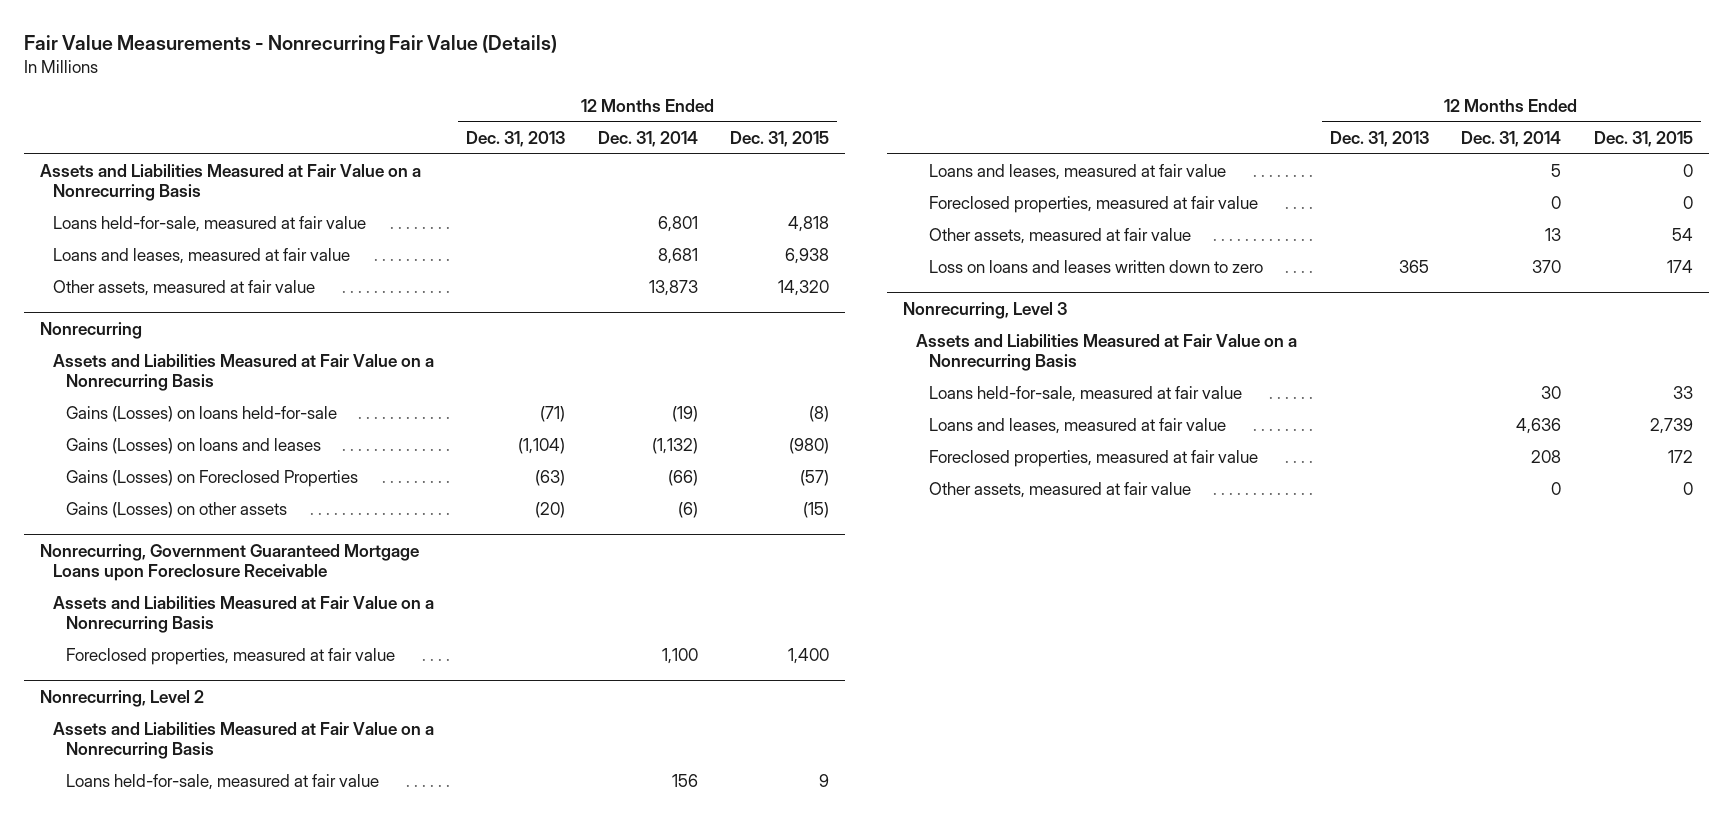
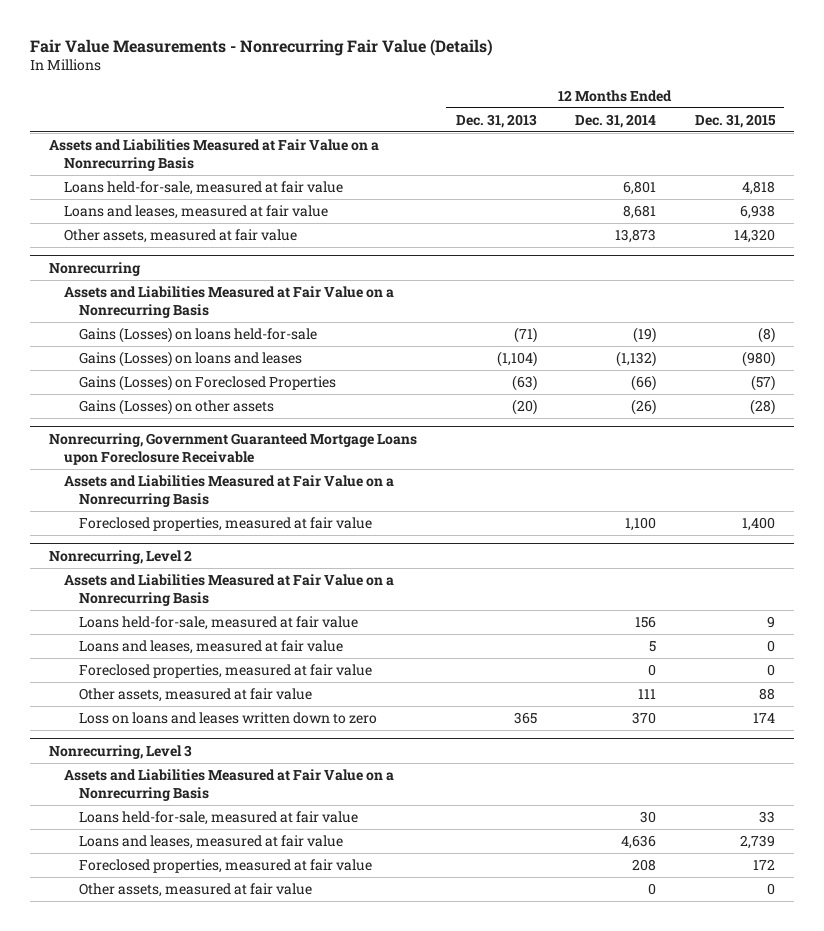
[677,502,698,519] (6) -> [631,398,657,415] (26)
[802,502,829,519] (15) -> [749,398,775,415] (28)
[1545,228,1562,242] 13 -> [638,688,657,699] 111
[1671,228,1693,242] 54 -> [758,687,775,700] 88

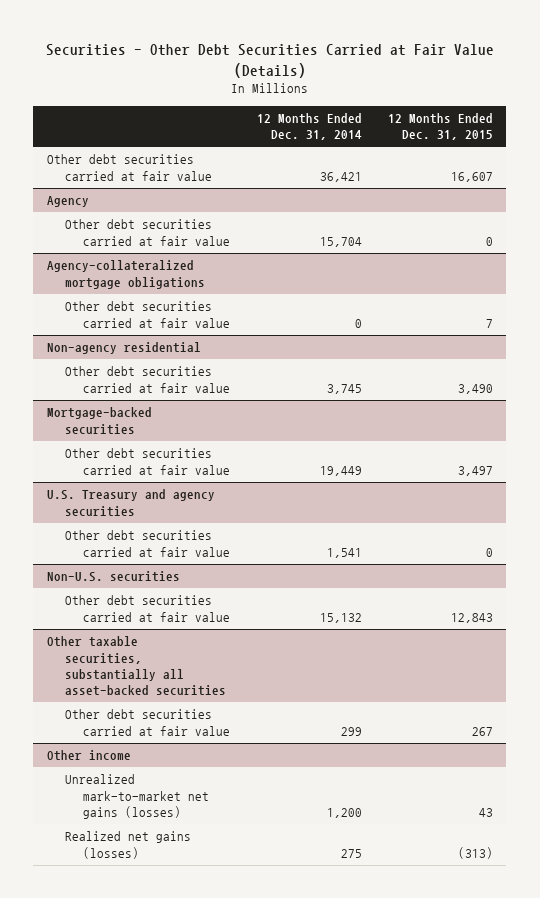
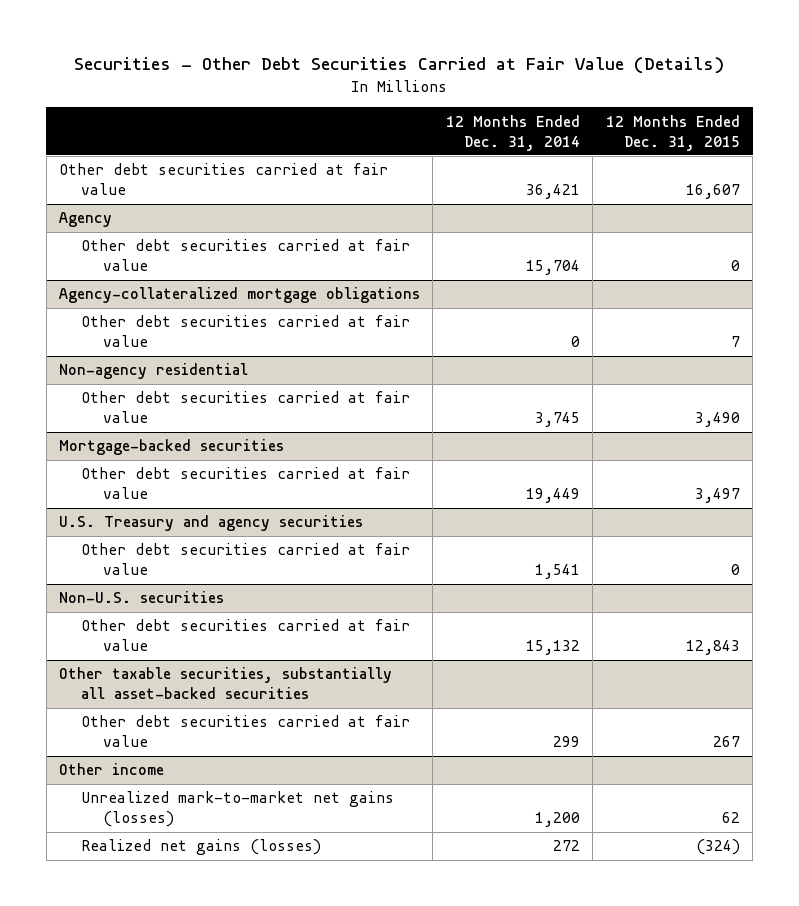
[479,808,494,818] 43 -> [721,812,740,824] 62
[340,848,362,858] 275 -> [552,840,580,852] 272
[458,846,494,859] (313) -> [695,839,740,856] (324)

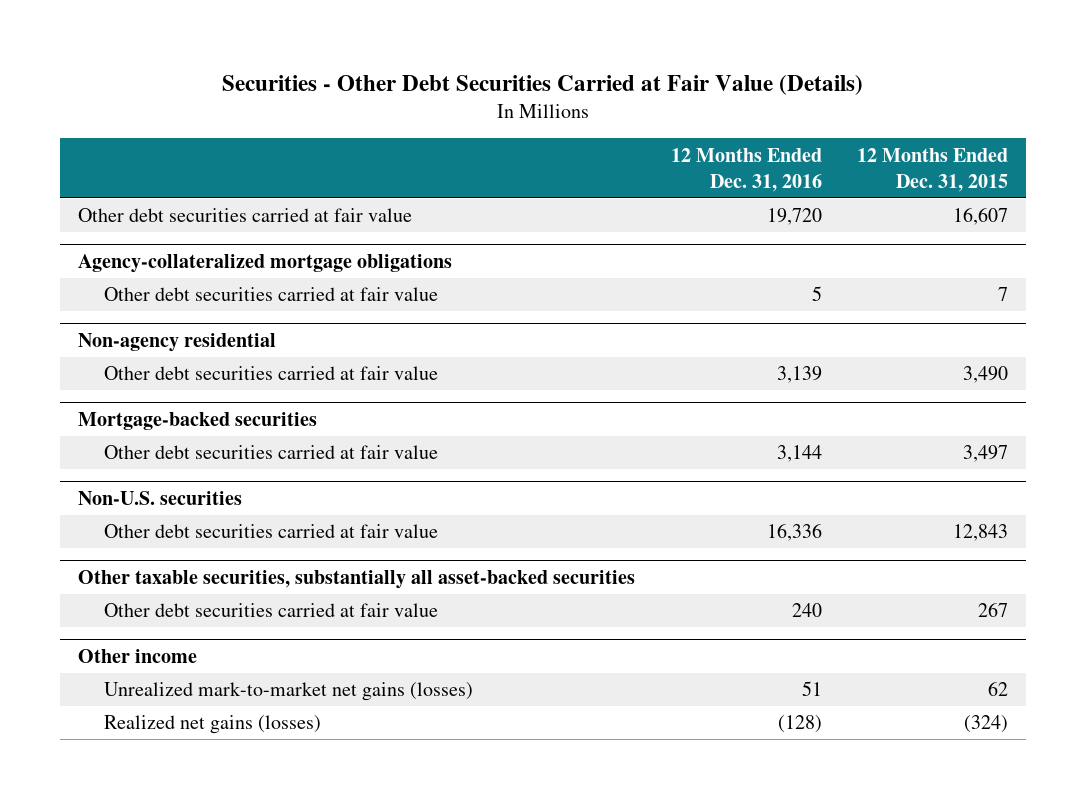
[445,114,580,151] 12 Months Ended Dec. 31, 2014 -> none
none -> [670,147,822,192] 12 Months Ended Dec. 31, 2016
[58,212,112,228] Agency -> none
[81,239,411,272] Other debt securities carried at fair value -> none
[58,515,363,532] U.S. Treasury and agency securities -> none
[81,543,411,576] Other debt securities carried at fair value -> none

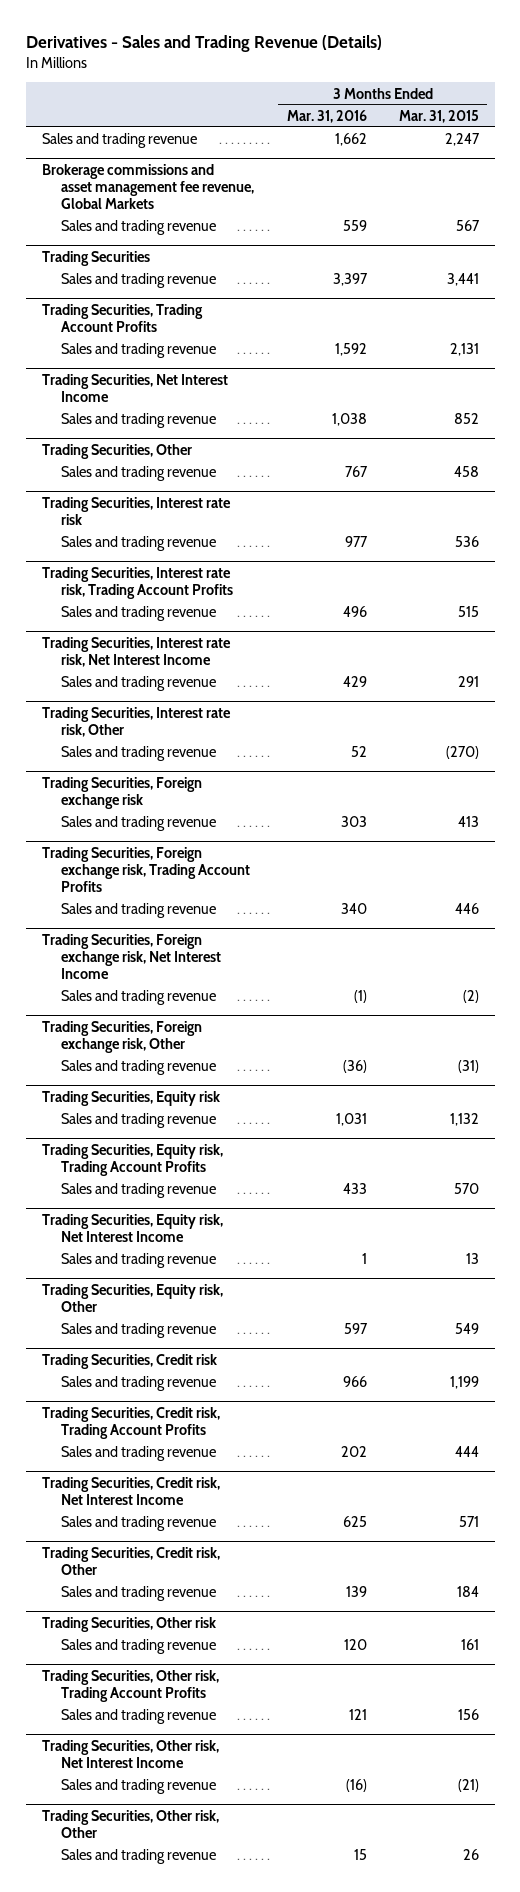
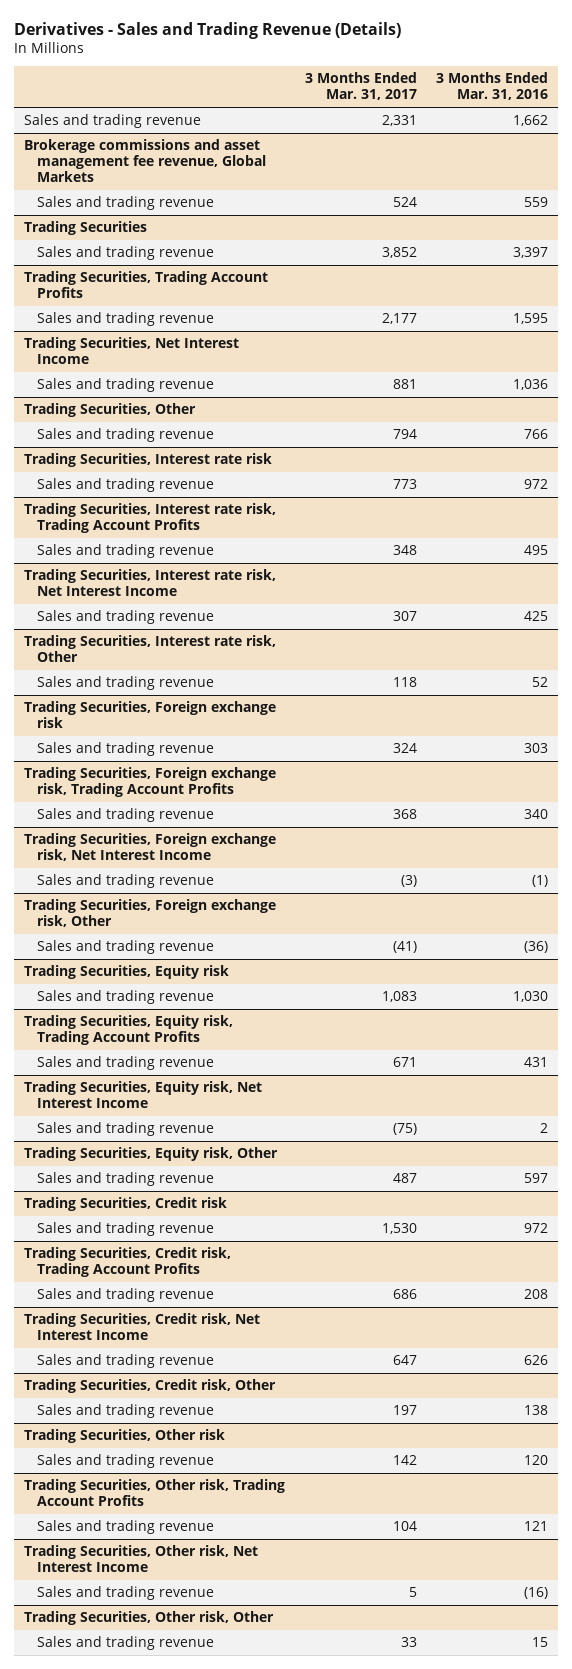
[398,109,479,123] Mar. 31, 2015 -> none
none -> [304,72,417,101] 3 Months Ended Mar. 31, 2017
[334,343,367,357] 1,592 -> [513,313,549,325] 1,595
[331,413,367,427] 1,038 -> [513,379,549,391] 1,036
[344,466,368,478] 767 -> [524,429,549,440] 766
[344,536,368,548] 977 -> [524,479,549,490] 972
[342,606,367,618] 496 -> [524,545,549,556] 495
[342,676,367,688] 429 -> [524,611,549,622] 425
[335,1113,367,1127] 1,031 -> [513,991,549,1003] 1,030
[342,1183,367,1195] 433 -> [524,1057,549,1068] 431
[361,1253,367,1265] 1 -> [540,1123,549,1134] 2
[342,1376,367,1388] 966 -> [524,1223,549,1234] 972
[340,1446,367,1458] 202 -> [524,1289,549,1300] 208
[342,1516,367,1528] 625 -> [524,1355,549,1366] 626
[345,1586,367,1598] 139 -> [524,1405,549,1416] 138

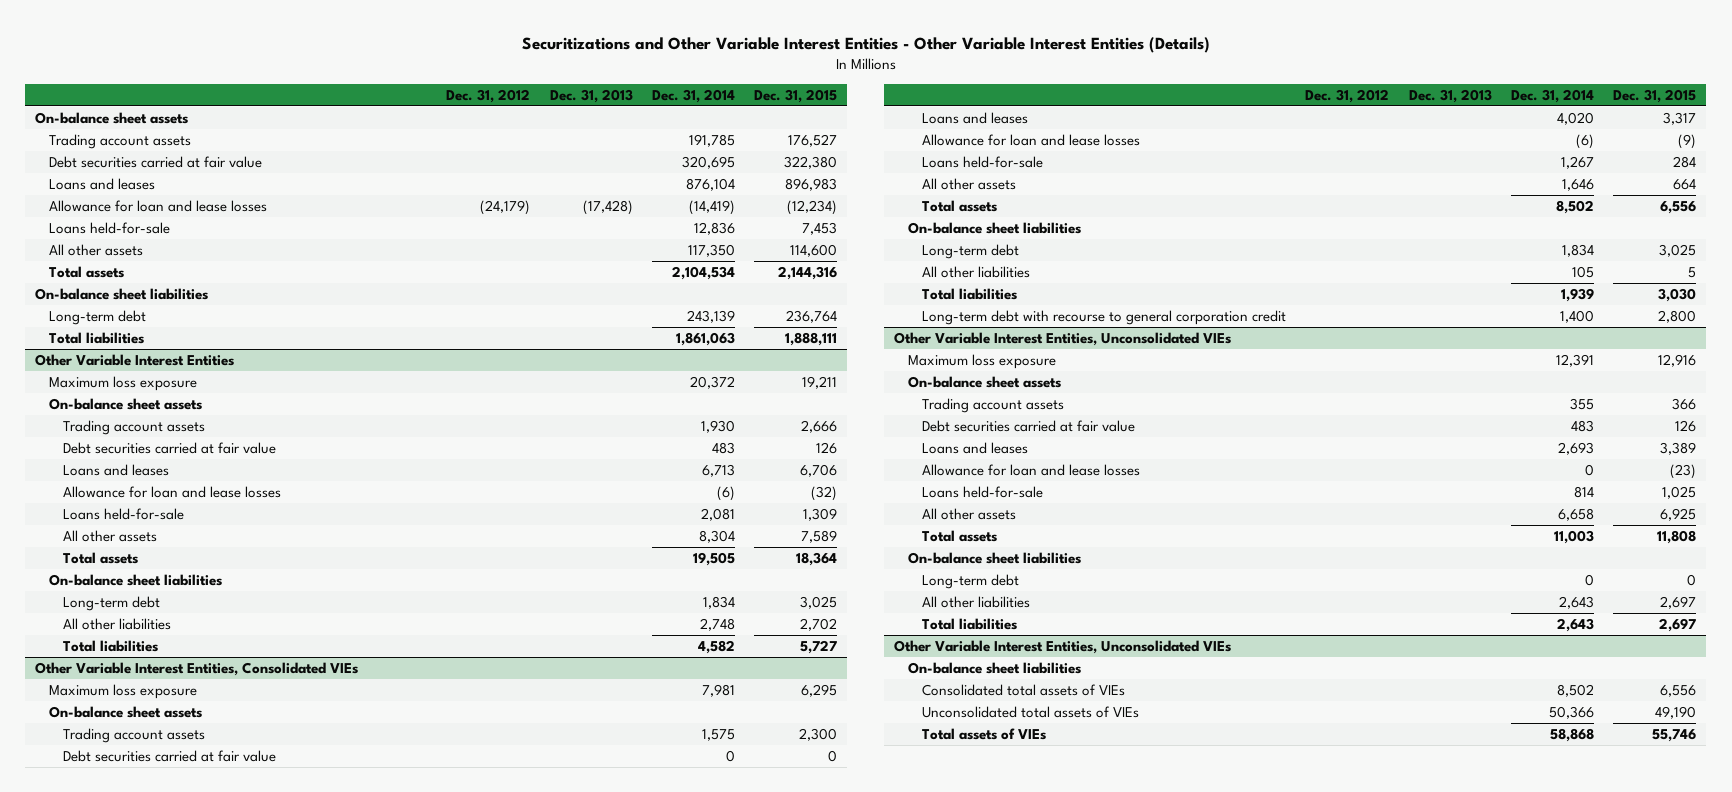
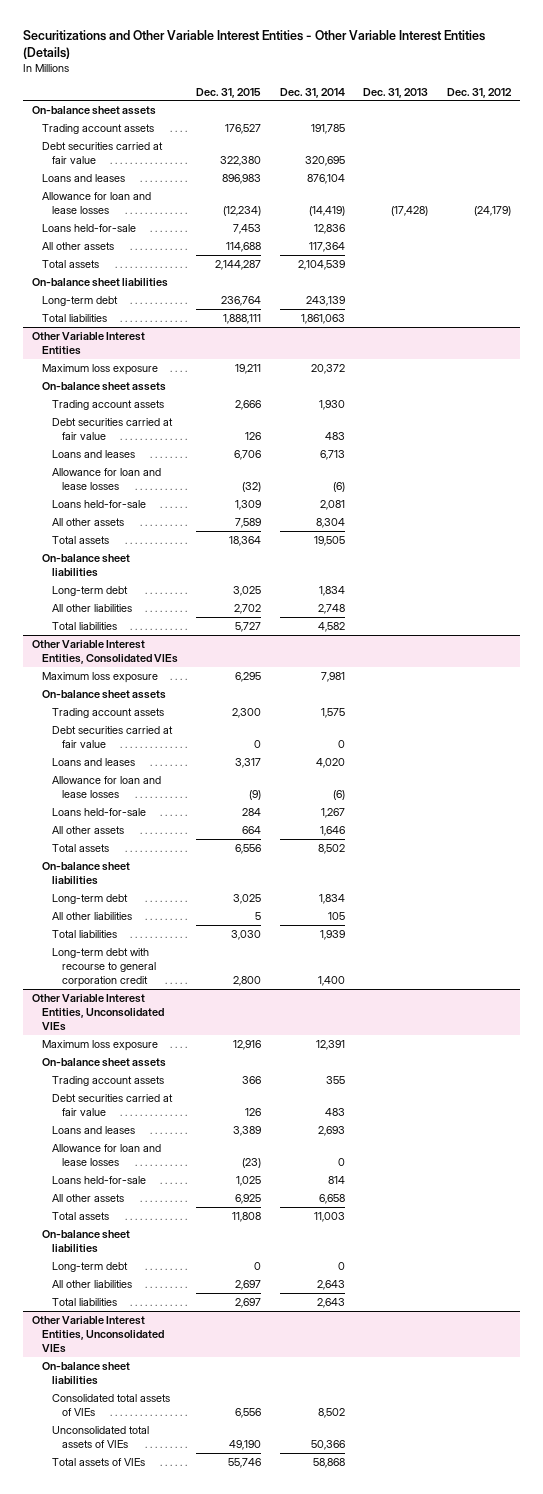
[688,243,736,257] 117,350 -> [308,241,345,252] 117,364
[790,243,838,257] 114,600 -> [226,241,262,252] 114,688
[672,265,736,280] 2,104,534 -> [297,259,345,270] 2,104,539
[778,265,838,280] 2,144,316 -> [215,259,262,270] 2,144,287

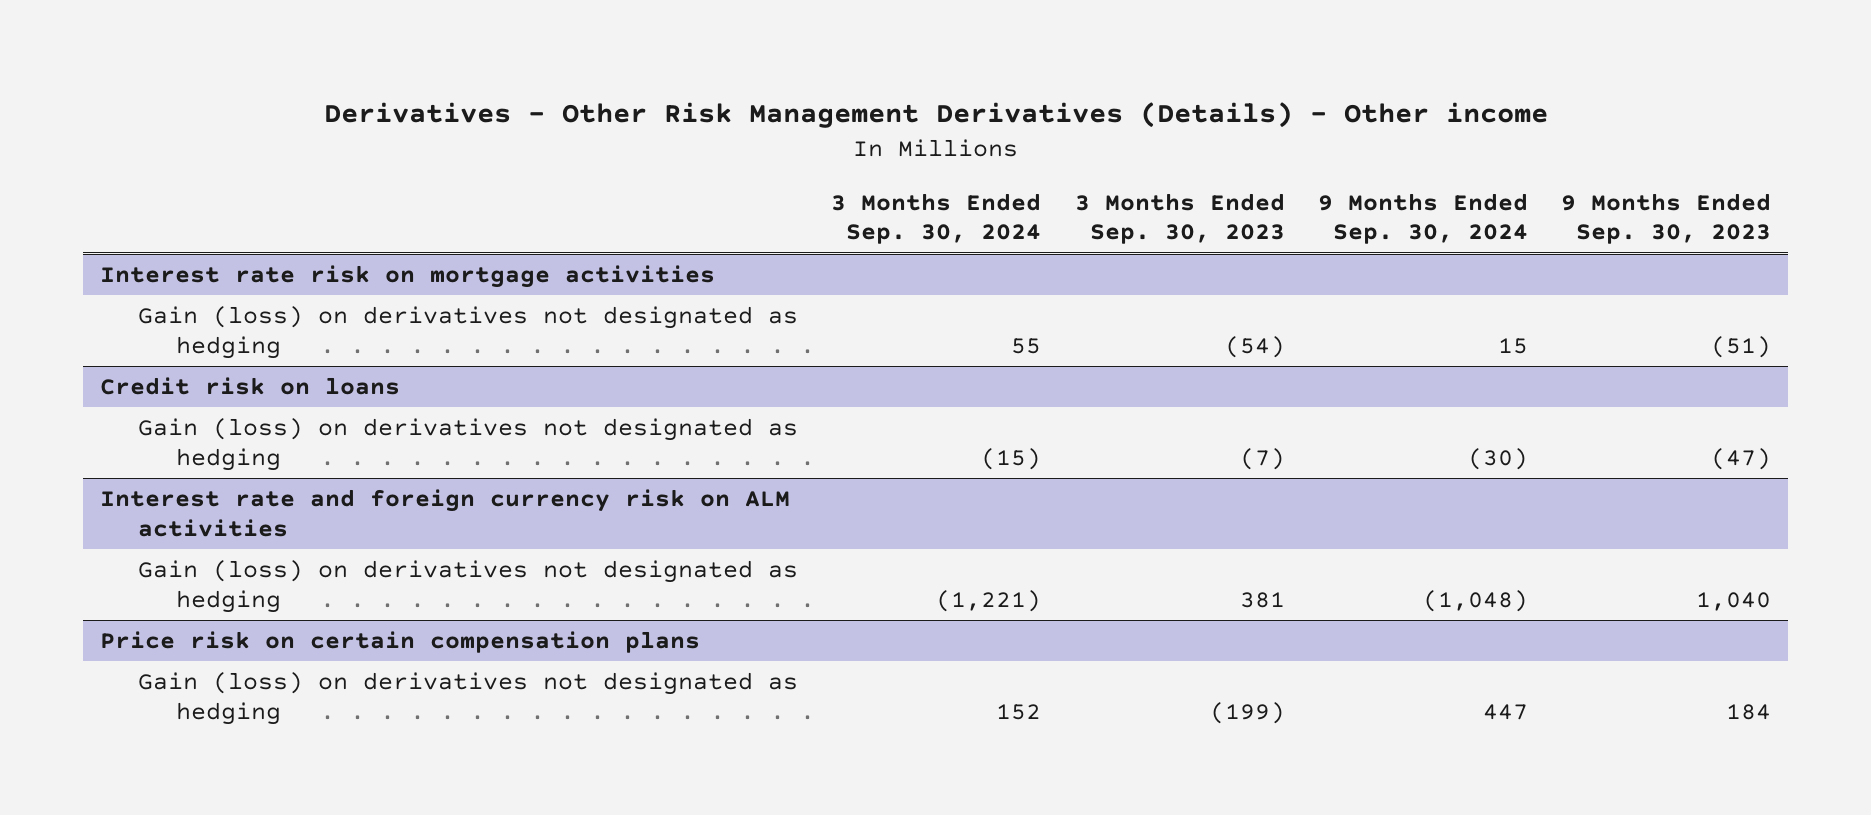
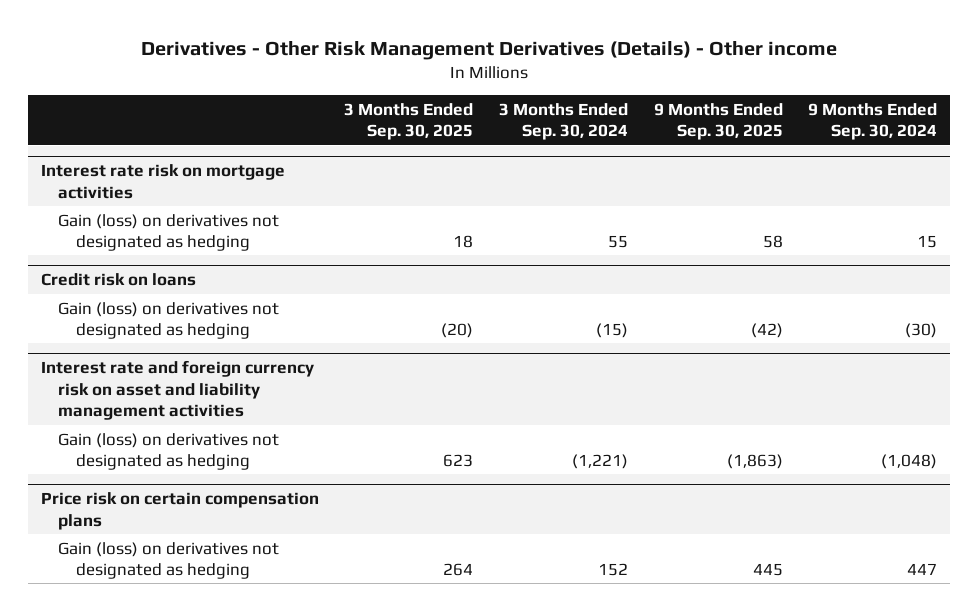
[1074,192,1285,245] 3 Months Ended Sep. 30, 2023 -> none
[1561,192,1772,245] 9 Months Ended Sep. 30, 2023 -> none
none -> [344,103,474,141] 3 Months Ended Sep. 30, 2025
none -> [653,103,783,141] 9 Months Ended Sep. 30, 2025
[100,489,791,538] Interest rate and foreign currency risk on ALM activities -> [40,360,314,421] Interest rate and foreign currency risk on asset and liability management activities

